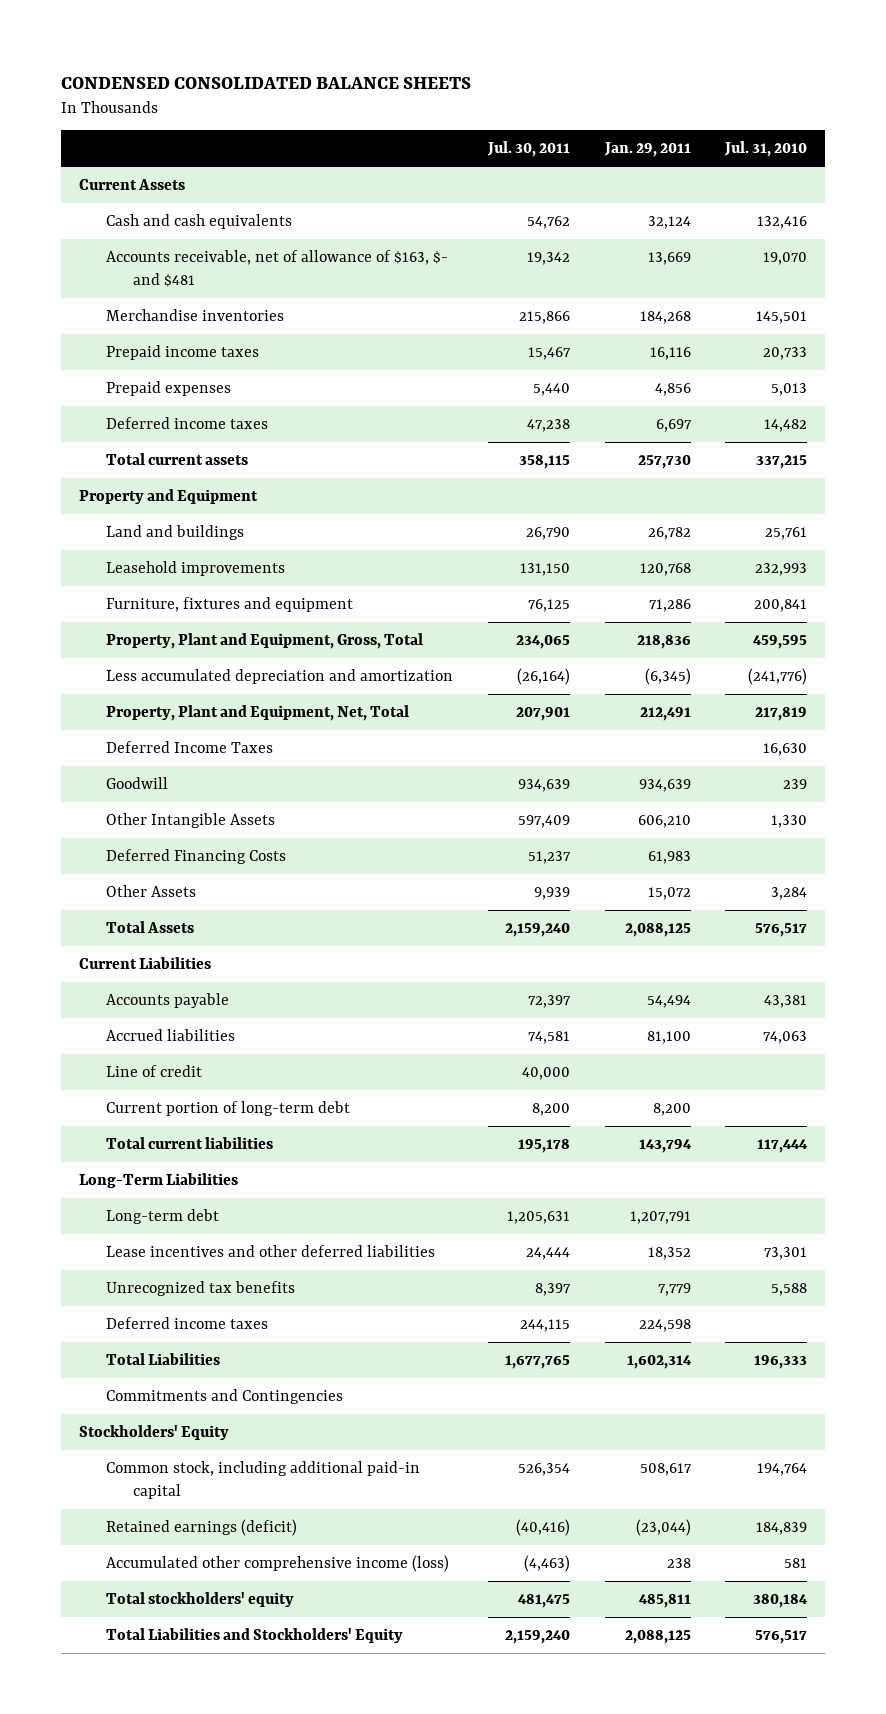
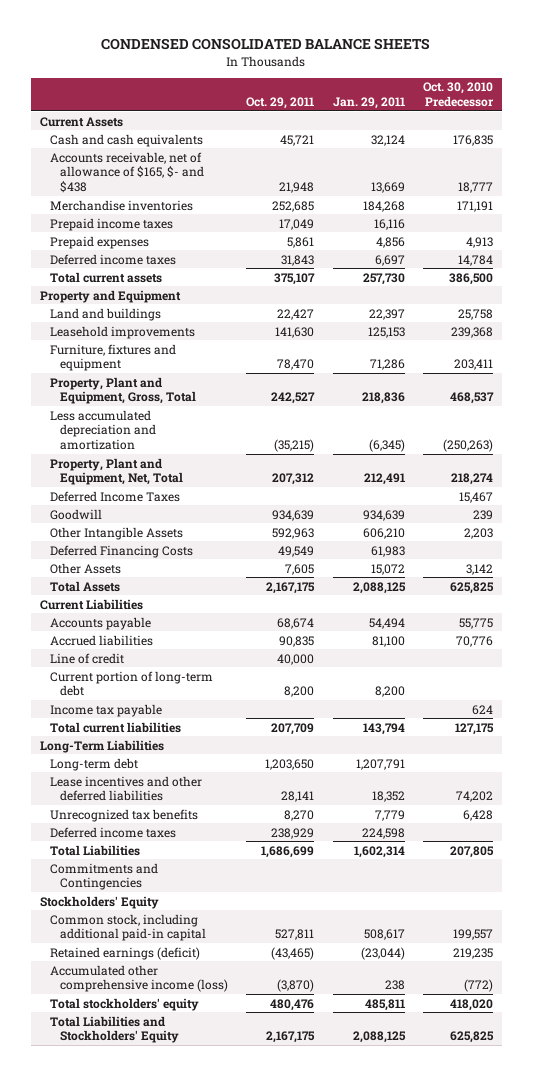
[486,141,570,158] Jul. 30, 2011 -> none
[724,141,808,158] Jul. 31, 2010 -> none
none -> [246,96,315,109] Oct. 29, 2011
none -> [422,82,494,107] Oct. 30, 2010 Predecessor
[105,250,448,287] Accounts receivable, net of allowance of $163, $- and $481 -> [49,151,204,193] Accounts receivable, net of allowance of $165, $- and $438
[647,527,691,541] 26,782 -> [368,308,405,320] 22,397
[639,563,691,577] 120,768 -> [367,326,405,338] 125,153
none -> [49,703,162,717] Income tax payable

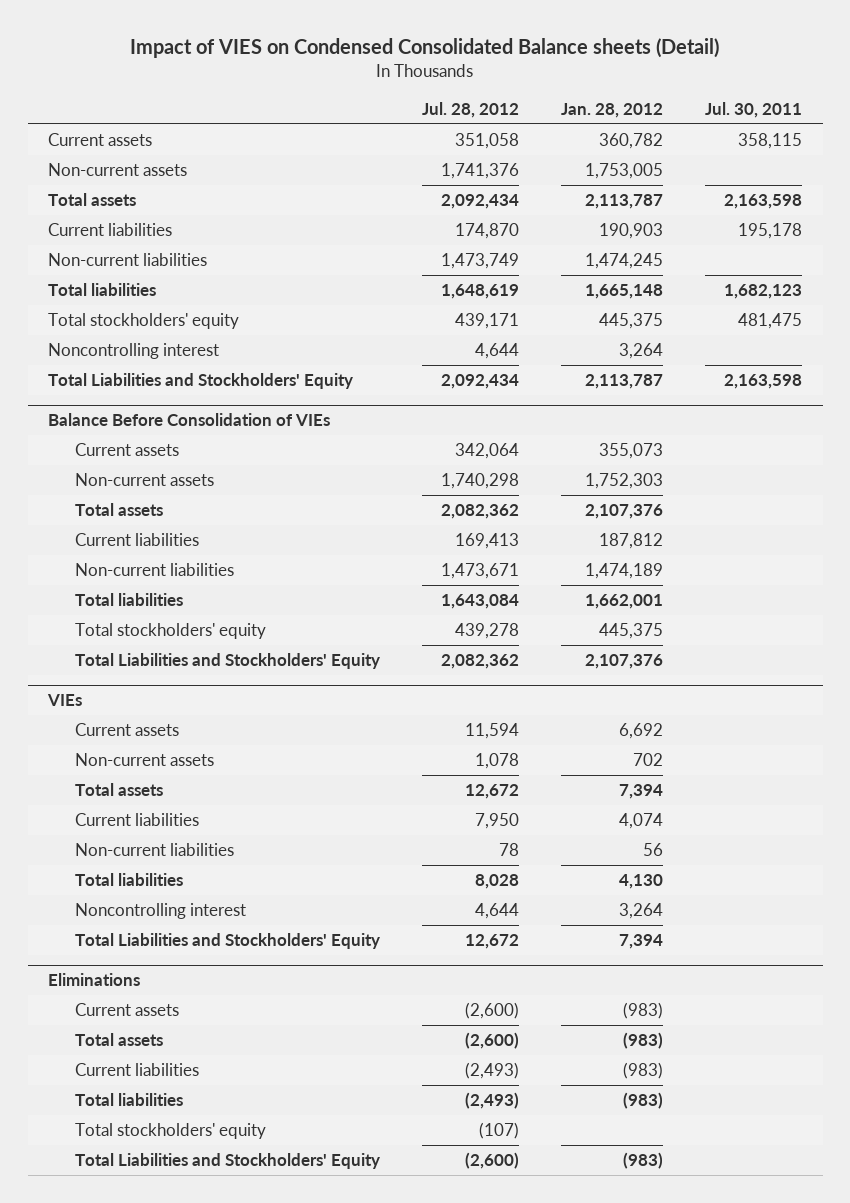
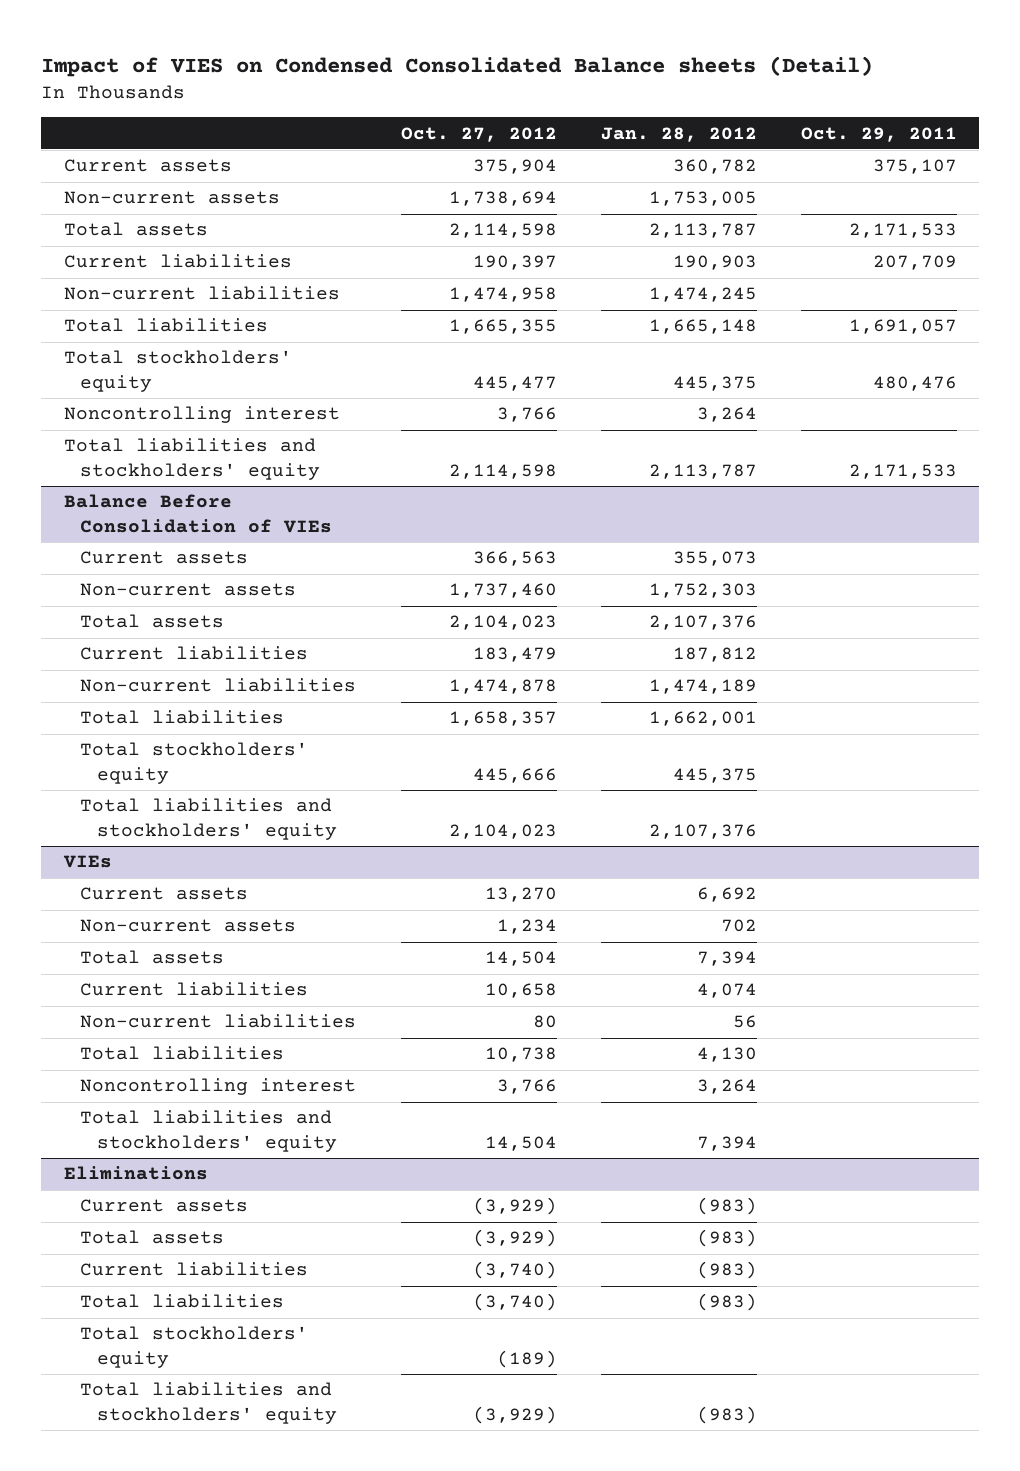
[422,101,520,118] Jul. 28, 2012 -> none
[704,101,802,118] Jul. 30, 2011 -> none
none -> [400,126,557,142] Oct. 27, 2012
none -> [800,126,957,142] Oct. 29, 2011
[48,373,354,390] Total Liabilities and Stockholders' Equity -> [63,438,321,480] Total liabilities and stockholders' equity
[75,653,381,670] Total Liabilities and Stockholders' Equity -> [80,798,338,840] Total liabilities and stockholders' equity
[75,933,381,950] Total Liabilities and Stockholders' Equity -> [80,1110,338,1152] Total liabilities and stockholders' equity
[75,1153,381,1170] Total Liabilities and Stockholders' Equity -> [80,1382,338,1424] Total liabilities and stockholders' equity

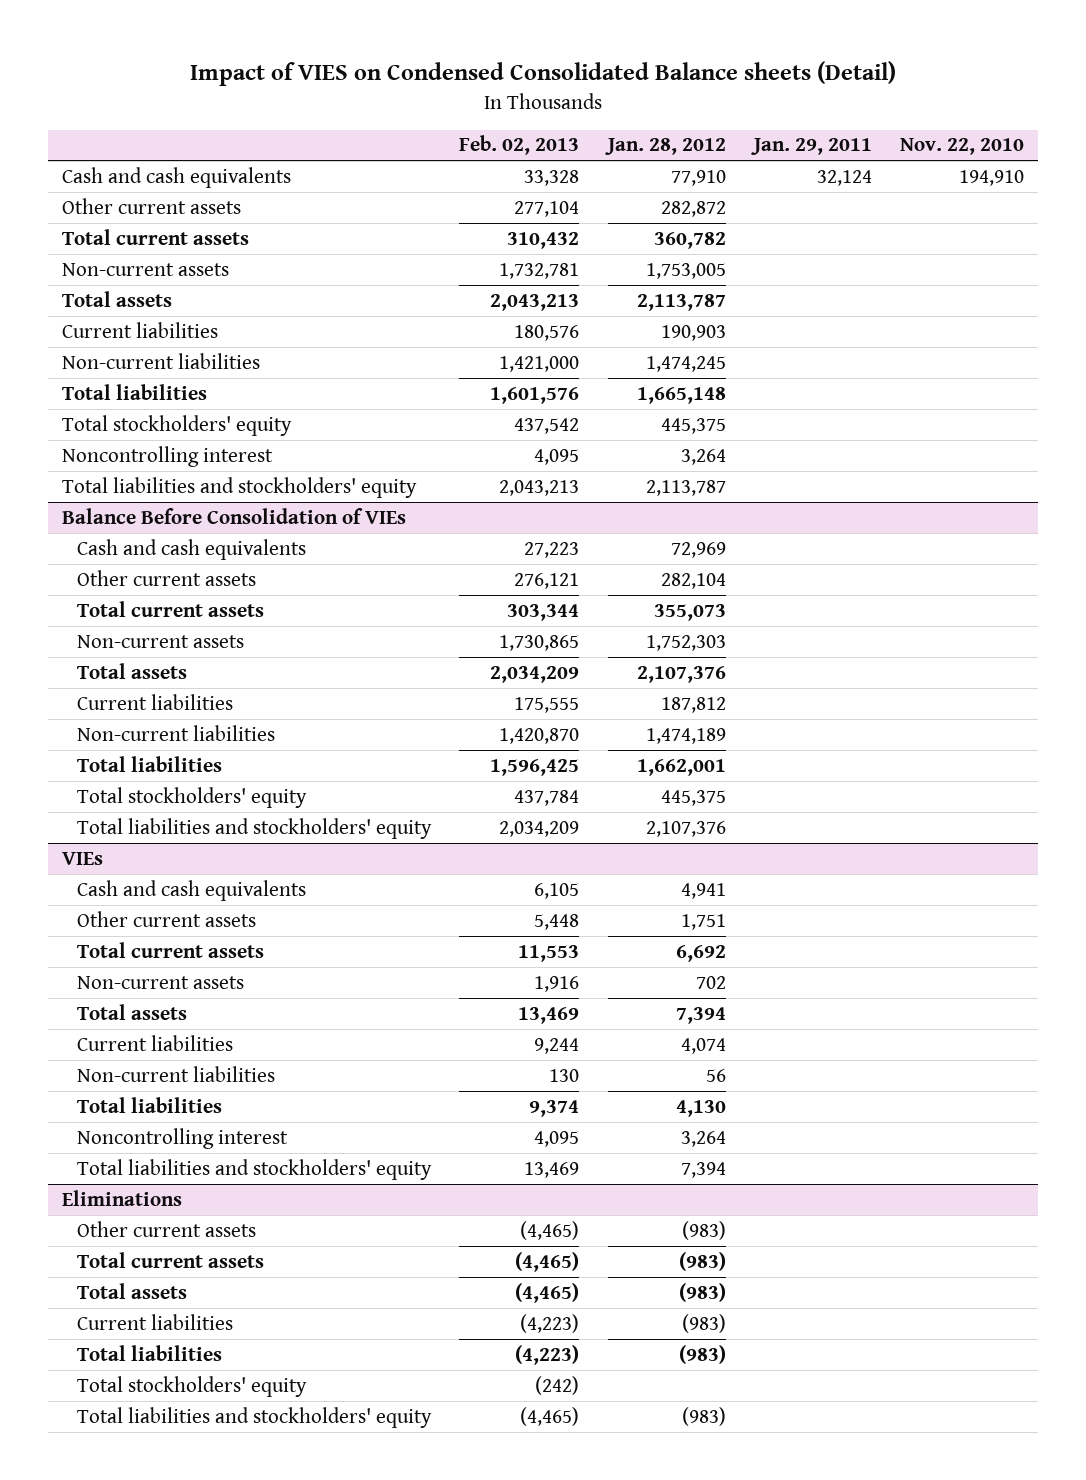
[400,126,557,142] Oct. 27, 2012 -> none
[800,126,957,142] Oct. 29, 2011 -> none
none -> [459,135,580,156] Feb. 02, 2013
none -> [750,138,872,156] Jan. 29, 2011
none -> [900,138,1025,156] Nov. 22, 2010
none -> [62,166,292,188] Cash and cash equivalents
none -> [62,197,242,214] Other current assets
[63,159,232,173] Current assets -> [62,228,250,245] Total current assets
none -> [77,538,307,560] Cash and cash equivalents
none -> [77,569,257,586] Other current assets
[80,551,249,565] Current assets -> [77,600,265,617] Total current assets
none -> [77,879,307,901] Cash and cash equivalents
none -> [77,910,257,927] Other current assets
[80,887,249,901] Current assets -> [77,941,265,958] Total current assets
none -> [77,1220,257,1237] Other current assets
[80,1199,249,1213] Current assets -> [77,1251,265,1268] Total current assets

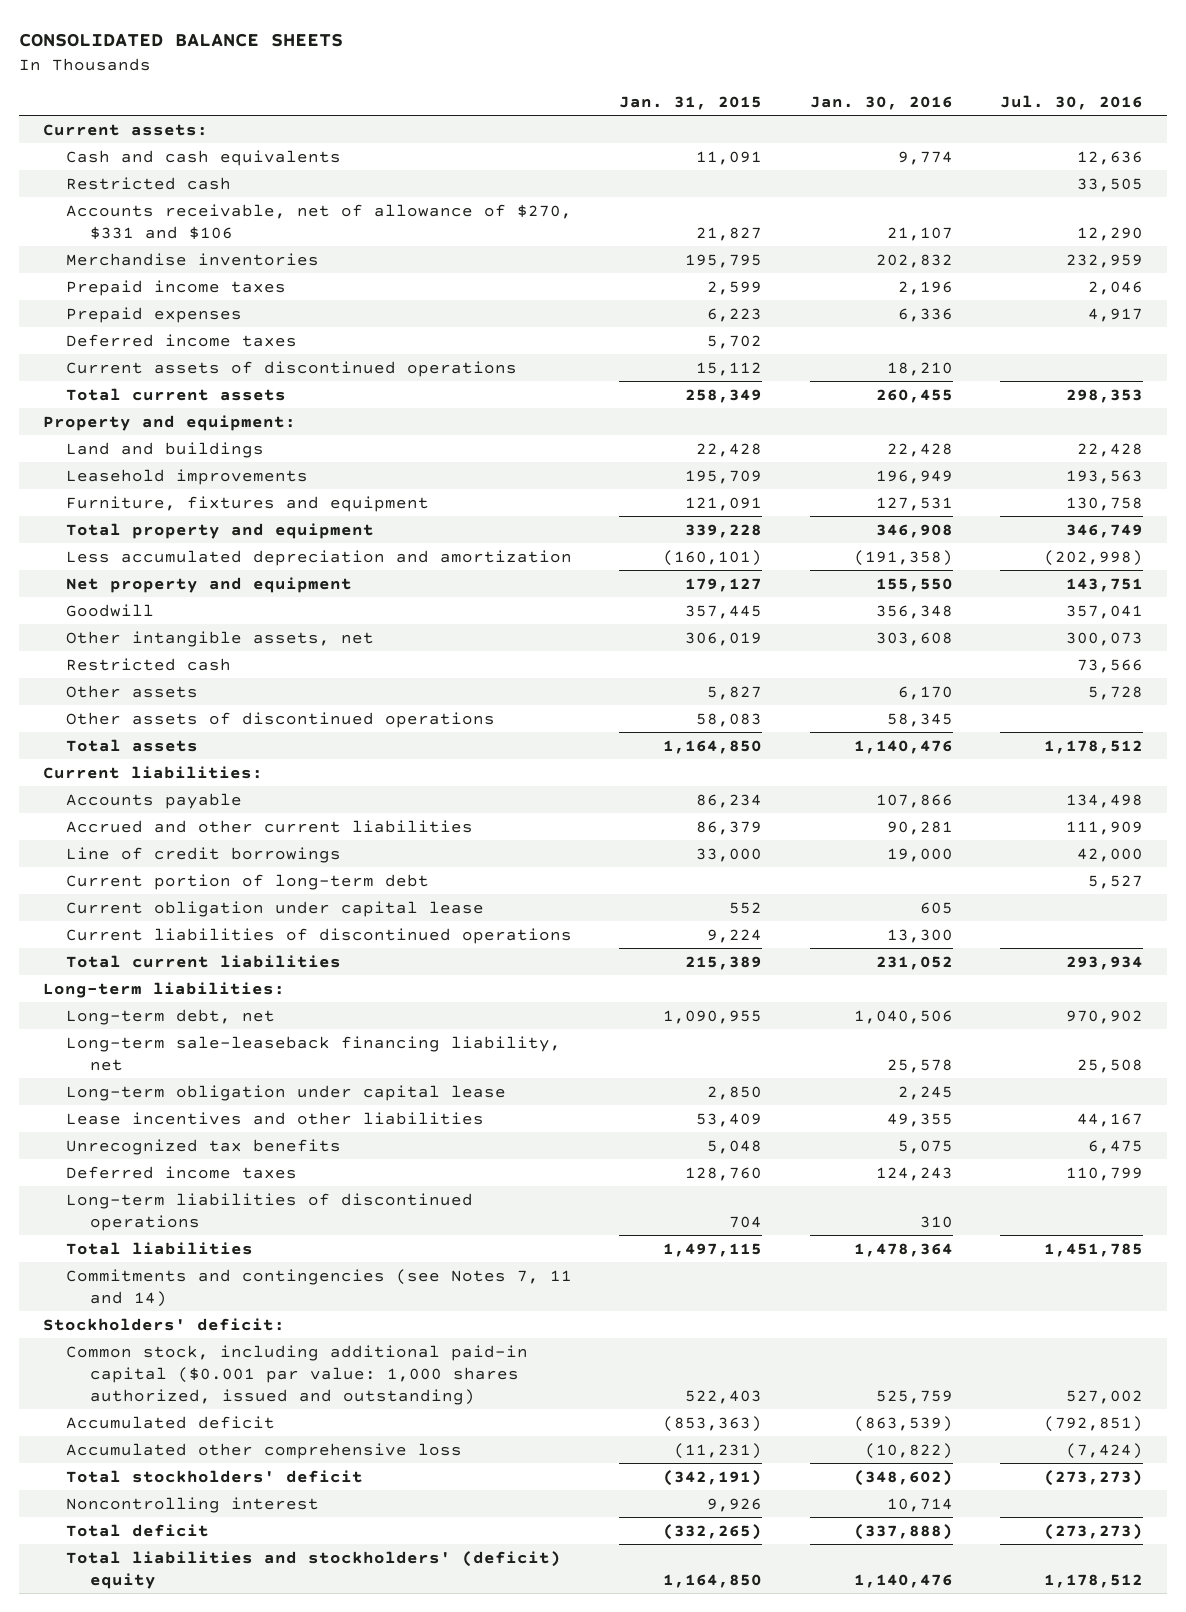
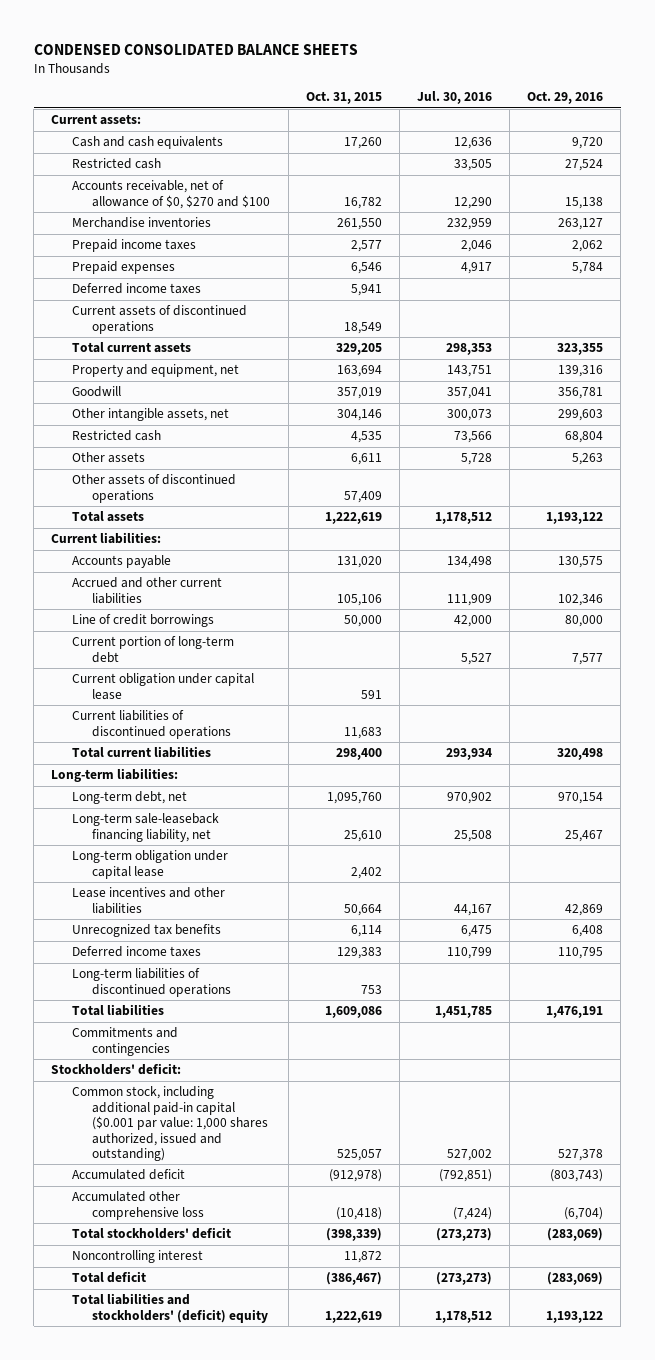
[19,33,344,48] CONSOLIDATED BALANCE SHEETS -> [33,43,358,55] CONDENSED CONSOLIDATED BALANCE SHEETS
[619,95,763,110] Jan. 31, 2015 -> none
[809,95,953,110] Jan. 30, 2016 -> none
none -> [305,91,382,105] Oct. 31, 2015
none -> [527,91,604,105] Oct. 29, 2016
[66,203,573,240] Accounts receivable, net of allowance of $270, $331 and $106 -> [71,180,271,209] Accounts receivable, net of allowance of $0, $270 and $100
[42,414,296,431] Property and equipment: -> none
[66,441,265,458] Land and buildings -> none
[66,468,309,485] Leasehold improvements -> none
[66,495,430,512] Furniture, fixtures and equipment -> none
[66,522,375,539] Total property and equipment -> none
[66,549,573,566] Less accumulated depreciation and amortization -> none
[66,576,353,593] Net property and equipment -> [71,364,239,378] Property and equipment, net
[66,1268,573,1307] Commitments and contingencies (see Notes 7, 11 and 14) -> [71,1027,178,1056] Commitments and contingencies

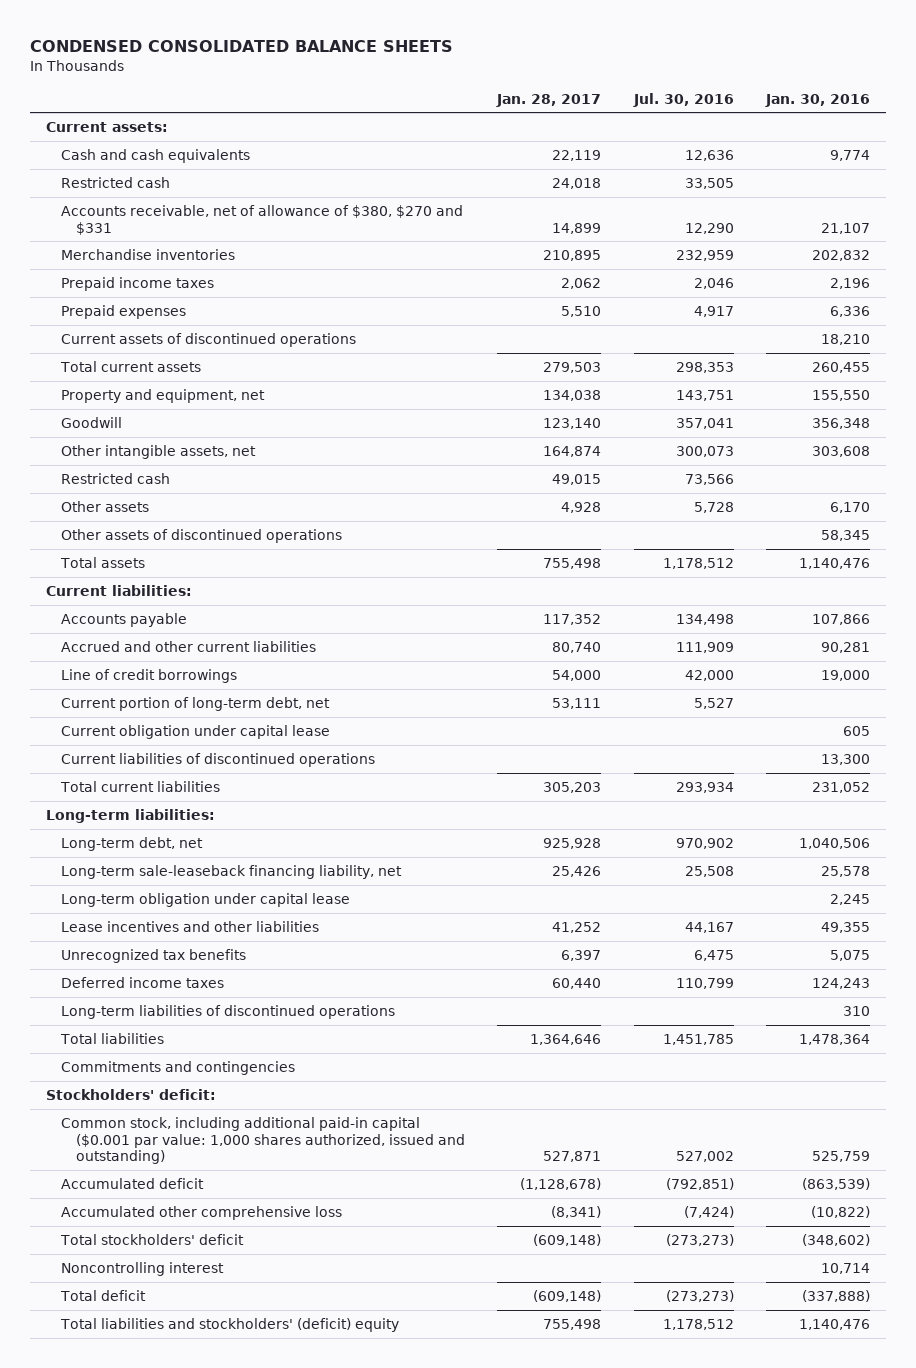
[305,91,382,105] Oct. 31, 2015 -> none
[527,91,604,105] Oct. 29, 2016 -> none
none -> [496,93,602,107] Jan. 28, 2017
none -> [765,93,871,107] Jan. 30, 2016
[71,180,271,209] Accounts receivable, net of allowance of $0, $270 and $100 -> [61,204,464,235] Accounts receivable, net of allowance of $380, $270 and $331
[71,283,201,295] Deferred income taxes -> none
[71,636,234,663] Current portion of long-term debt -> [61,696,331,711] Current portion of long-term debt, net

